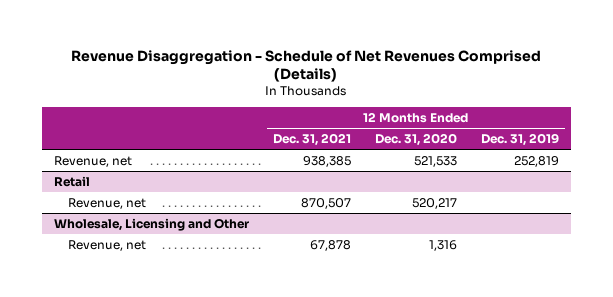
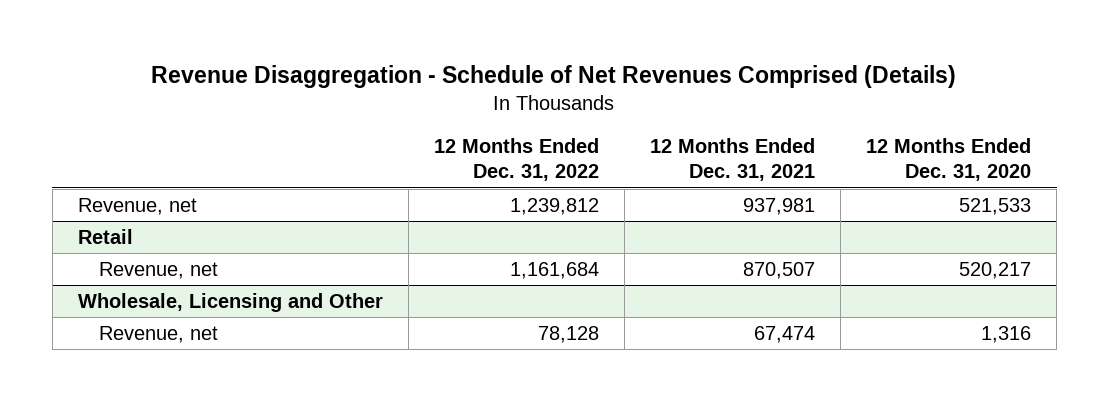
[480,133,559,147] Dec. 31, 2019 -> none
none -> [433,138,599,182] 12 Months Ended Dec. 31, 2022
[302,155,351,167] 938,385 -> [742,198,815,216] 937,981
[309,239,351,251] 67,878 -> [753,326,815,344] 67,474

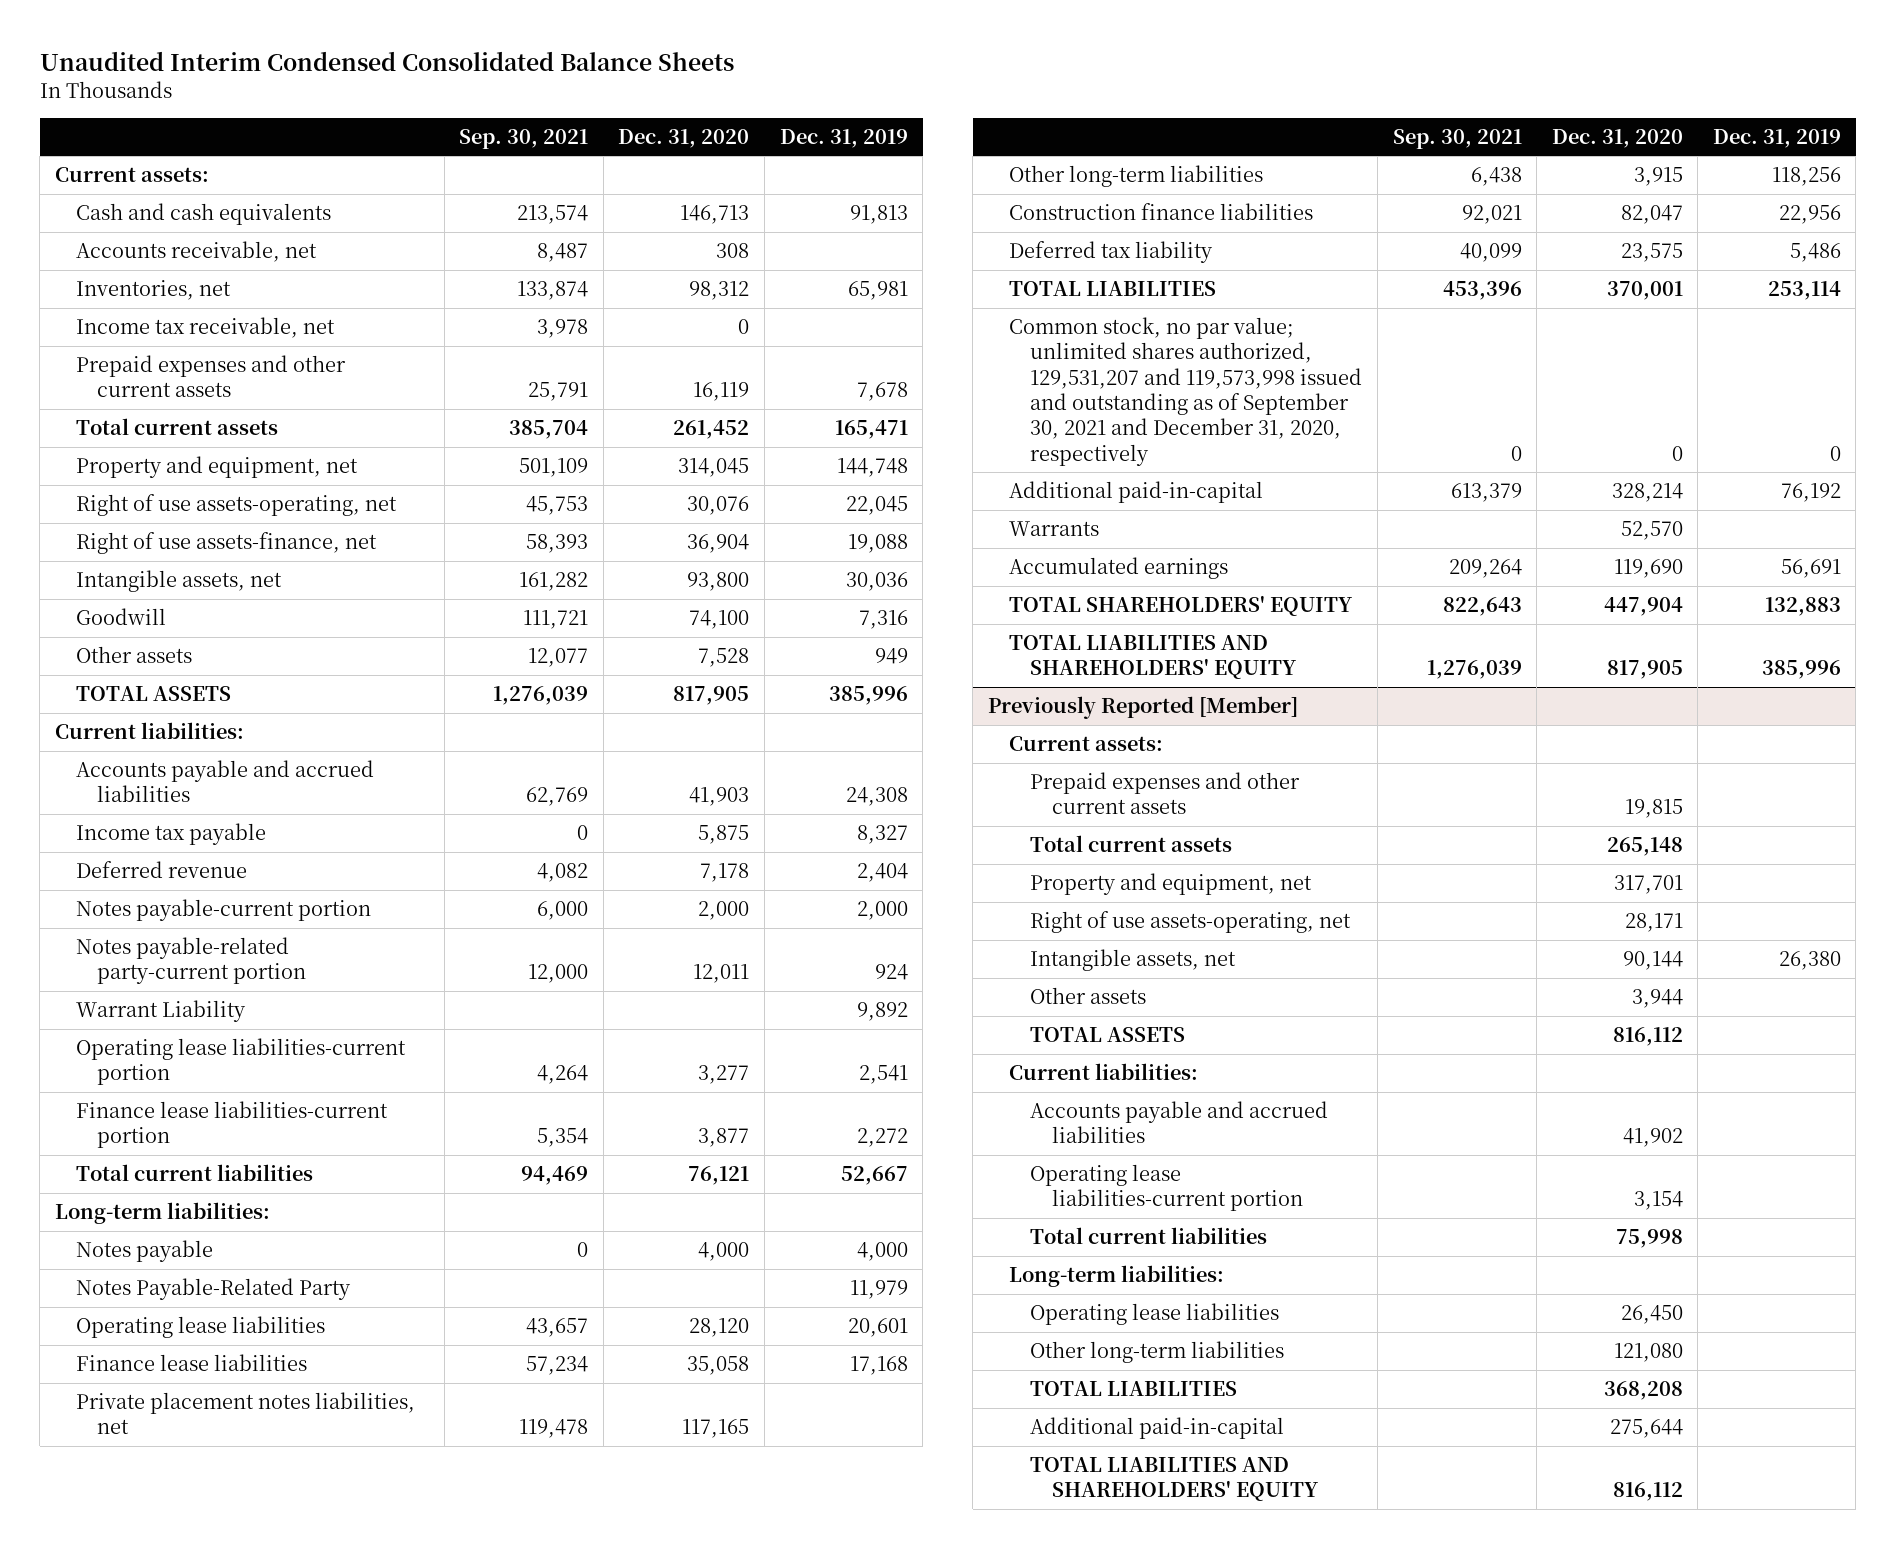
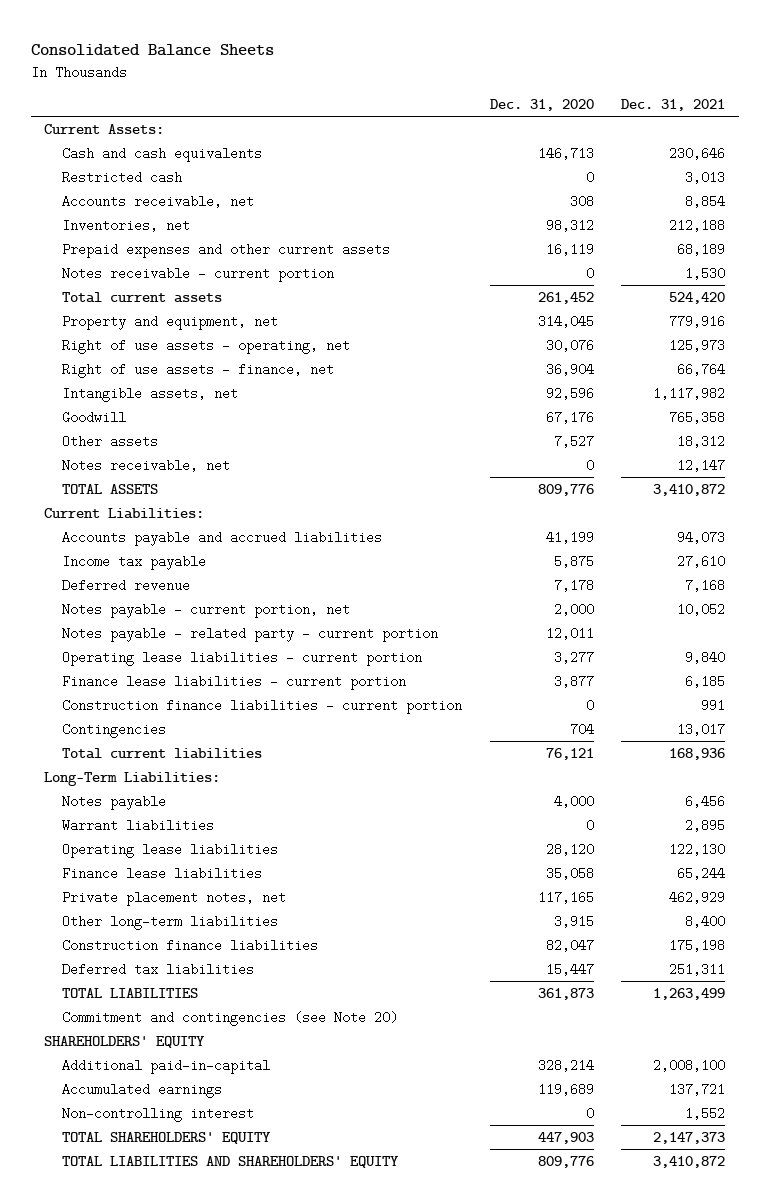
[39,50,734,71] Unaudited Interim Condensed Consolidated Balance Sheets -> [30,44,274,57] Consolidated Balance Sheets
[459,128,589,149] Sep. 30, 2021 -> none
[779,128,908,148] Dec. 31, 2019 -> none
none -> [620,98,725,111] Dec. 31, 2021
[54,167,209,183] Current assets: -> [44,123,165,134] Current Assets:
none -> [62,170,183,184] Restricted cash
[75,317,335,339] Income tax receivable, net -> none
none -> [62,266,335,282] Notes receivable - current portion
[75,494,397,517] Right of use assets-operating, net -> [62,338,351,354] Right of use assets - operating, net
[75,532,377,555] Right of use assets-finance, net -> [62,362,335,378] Right of use assets - finance, net
[687,572,750,592] 93,800 -> [545,386,594,400] 92,596
[689,610,750,630] 74,100 -> [545,410,594,424] 67,176
[698,648,750,668] 7,528 -> [553,434,594,448] 7,527
none -> [62,458,231,472] Notes receivable, net
[673,686,750,706] 817,905 -> [537,483,594,496] 809,776
[54,722,244,740] Current liabilities: -> [44,507,205,519] Current Liabilities:
[689,787,750,807] 41,903 -> [545,530,594,544] 41,199
[75,1000,246,1023] Warrant Liability -> none
[75,899,371,922] Notes payable-current portion -> [62,602,351,618] Notes payable - current portion, net
[75,937,307,985] Notes payable-related party-current portion -> [62,626,439,642] Notes payable - related party - current portion
[75,1038,406,1086] Operating lease liabilities-current portion -> [62,650,423,666] Operating lease liabilities - current portion
[75,1101,388,1149] Finance lease liabilities-current portion -> [62,674,407,690] Finance lease liabilities - current portion
none -> [62,698,463,714] Construction finance liabilities - current portion
none -> [62,722,167,738] Contingencies
[54,1202,270,1225] Long-term liabilities: -> [44,771,221,786] Long-Term Liabilities:
[75,1278,351,1301] Notes Payable-Related Party -> none
none -> [62,818,215,832] Warrant liabilities
[75,1392,415,1435] Private placement notes liabilities, net -> [62,890,287,906] Private placement notes, net
[1009,317,1363,466] Common stock, no par value; unlimited shares authorized, 129,531,207 and 119,573,998 issued and outstanding as of September 30, 2021 and December 31, 2020, respectively -> none
[1009,241,1214,264] Deferred tax liability -> [62,962,255,976] Deferred tax liabilities
[1620,243,1683,263] 23,575 -> [545,962,594,976] 15,447
[1606,281,1683,301] 370,001 -> [537,987,594,1000] 361,873
none -> [62,1010,399,1026] Commitment and contingencies (see Note 20)
none -> [44,1035,206,1048] SHAREHOLDERS' EQUITY
[1009,521,1100,537] Warrants -> none
[987,696,1298,720] Previously Reported [Member] -> none
[1009,736,1164,752] Current assets: -> none
[1030,772,1301,815] Prepaid expenses and other current assets -> none
[1030,835,1233,853] Total current assets -> none
[1030,873,1313,896] Property and equipment, net -> none
[1030,911,1352,934] Right of use assets-operating, net -> none
[1030,949,1237,972] Intangible assets, net -> none
[1030,987,1147,1005] Other assets -> none
[1030,1027,1186,1043] TOTAL ASSETS -> none
[1009,1063,1199,1081] Current liabilities: -> none
[1030,1101,1329,1144] Accounts payable and accrued liabilities -> none
[1030,1164,1303,1212] Operating lease liabilities-current portion -> none
[1030,1227,1268,1245] Total current liabilities -> none
[1009,1265,1225,1288] Long-term liabilities: -> none
[1030,1303,1280,1326] Operating lease liabilities -> none
[1030,1341,1285,1364] Other long-term liabilities -> none
[1030,1381,1238,1397] TOTAL LIABILITIES -> none
[1030,1417,1285,1440] Additional paid-in-capital -> none
[1030,1457,1318,1502] TOTAL LIABILITIES AND SHAREHOLDERS' EQUITY -> none
[1613,559,1683,579] 119,690 -> [537,1082,594,1096] 119,689
none -> [62,1106,255,1122] Non-controlling interest
[1603,597,1683,617] 447,904 -> [537,1131,594,1144] 447,903
[1606,660,1683,680] 817,905 -> [537,1155,594,1168] 809,776

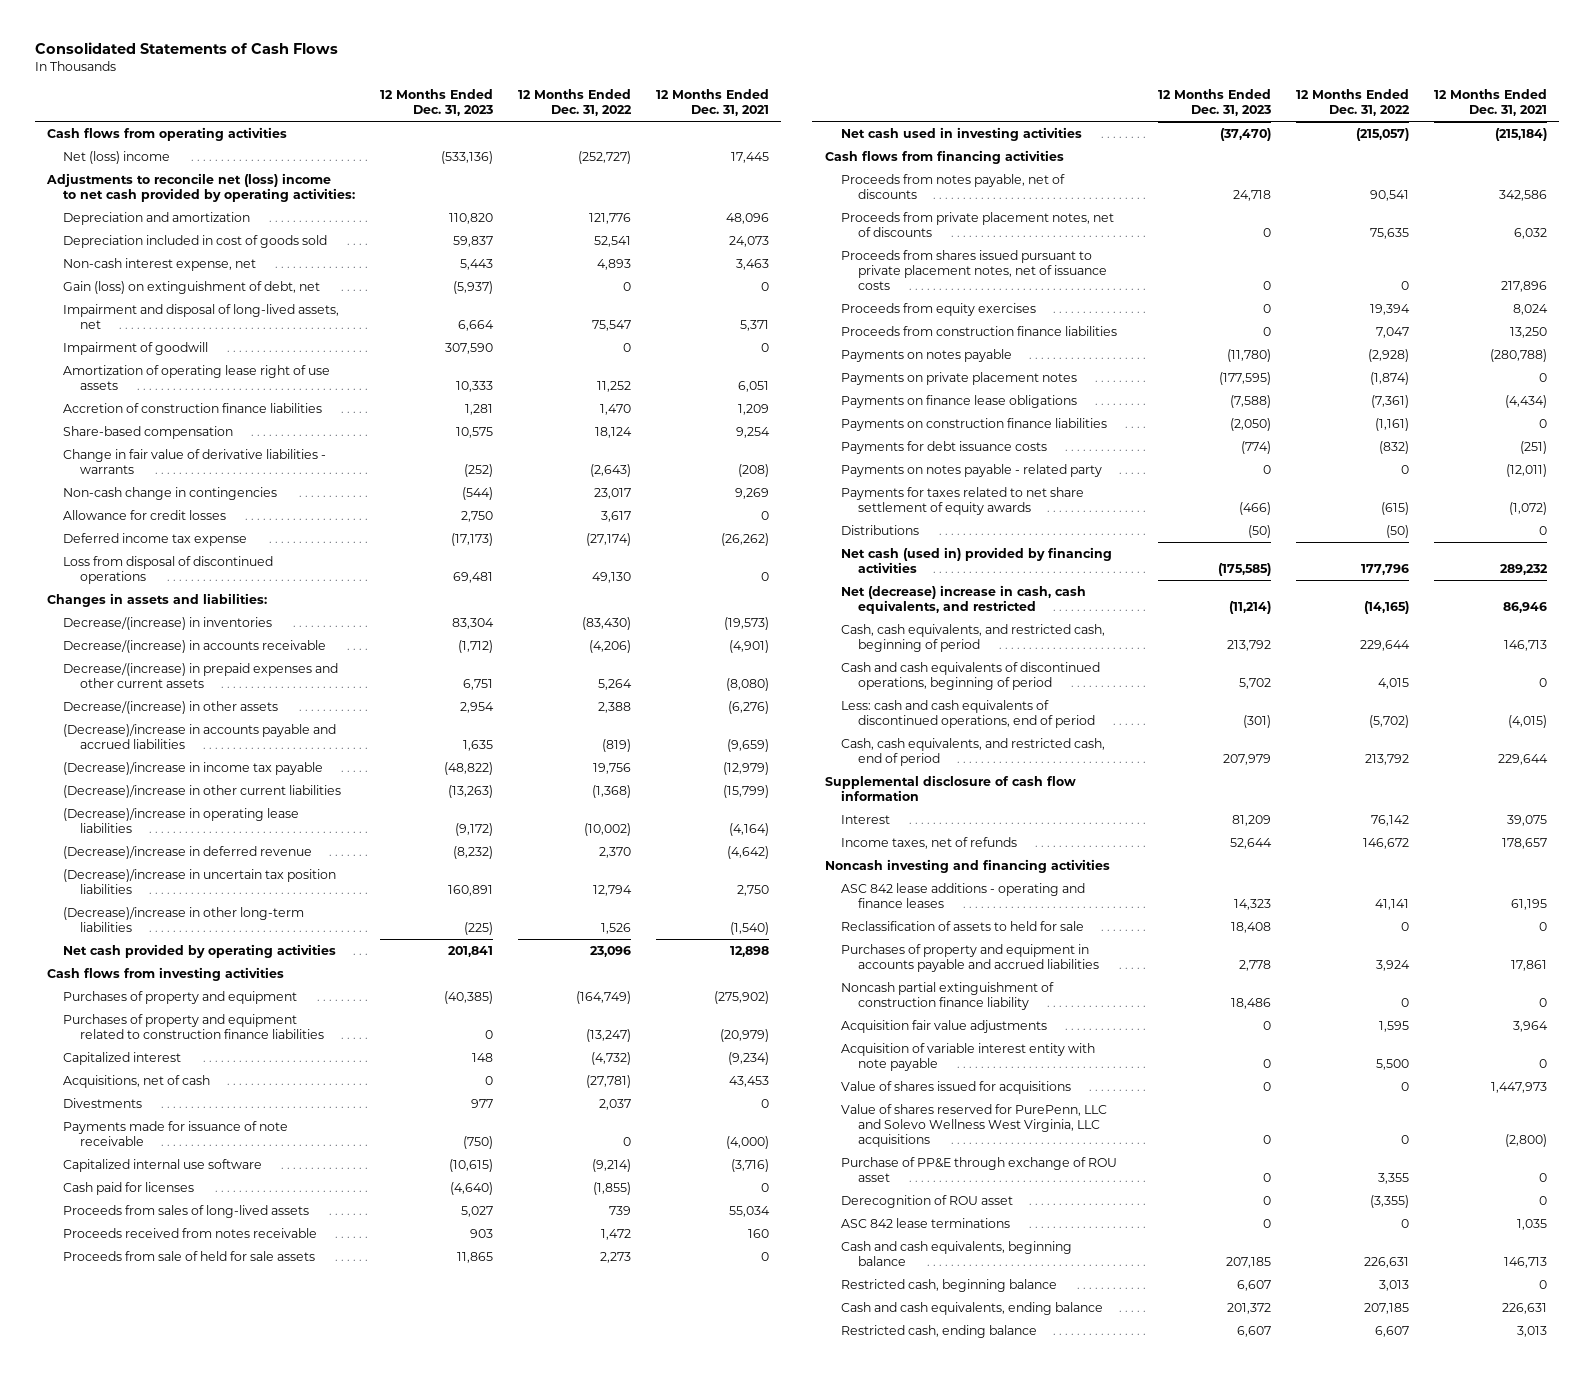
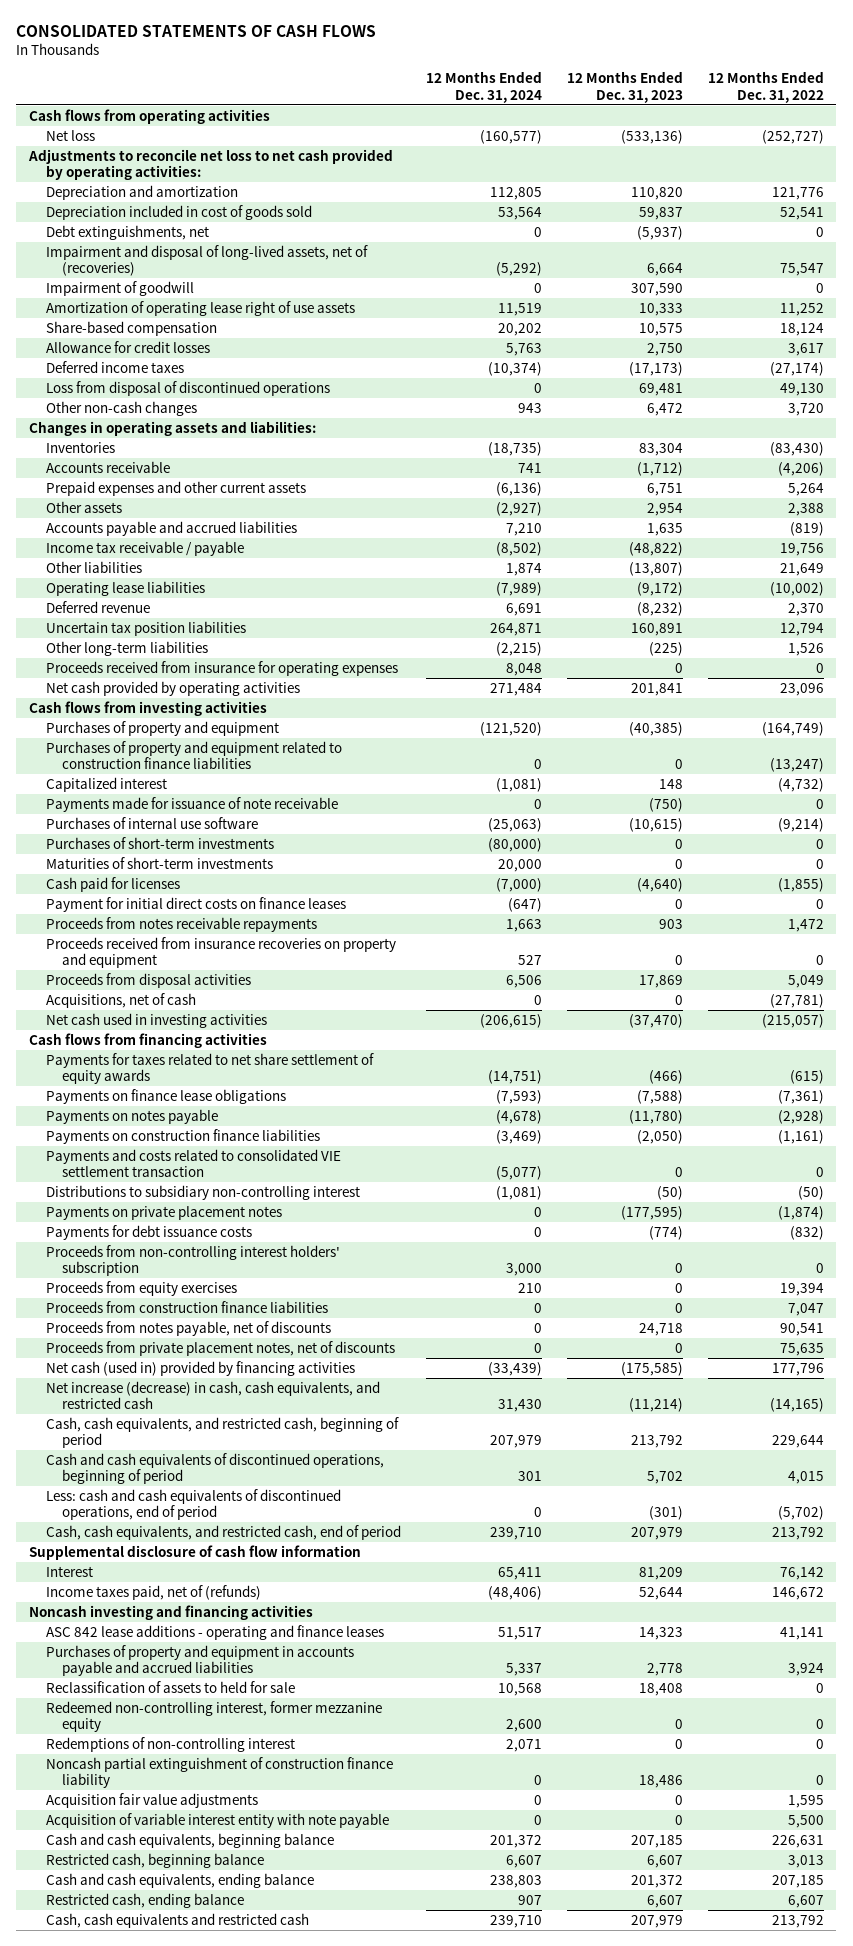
[34,41,338,54] Consolidated Statements of Cash Flows -> [16,25,377,38] CONSOLIDATED STATEMENTS OF CASH FLOWS
[655,89,769,116] 12 Months Ended Dec. 31, 2021 -> none
none -> [425,71,542,103] 12 Months Ended Dec. 31, 2024
[63,151,171,165] Net (loss) income -> [45,129,95,141] Net loss
[45,173,356,202] Adjustments to reconcile net (loss) income to net cash provided by operating activities: -> [28,148,394,181] Adjustments to reconcile net loss to net cash provided by operating activities:
[63,258,257,272] Non-cash interest expense, net -> none
[63,281,321,295] Gain (loss) on extinguishment of debt, net -> [45,224,209,240] Debt extinguishments, net
[63,304,340,329] Impairment and disposal of long-lived assets, net -> [45,244,368,277] Impairment and disposal of long-lived assets, net of (recoveries)
[63,403,323,414] Accretion of construction finance liabilities -> none
[63,449,327,474] Change in fair value of derivative liabilities - warrants -> none
[63,487,278,501] Non-cash change in contingencies -> none
[63,533,248,547] Deferred income tax expense -> [45,360,184,373] Deferred income taxes
none -> [45,400,197,416] Other non-cash changes
[46,593,267,608] Changes in assets and liabilities: -> [29,420,317,436] Changes in operating assets and liabilities:
[63,617,273,631] Decrease/(increase) in inventories -> [45,441,115,453] Inventories
[63,640,327,654] Decrease/(increase) in accounts receivable -> [45,460,170,473] Accounts receivable
[63,663,339,688] Decrease/(increase) in prepaid expenses and other current assets -> [45,480,306,496] Prepaid expenses and other current assets
[63,701,279,715] Decrease/(increase) in other assets -> [45,500,122,513] Other assets
[63,724,337,749] (Decrease)/increase in accounts payable and accrued liabilities -> [45,520,297,536] Accounts payable and accrued liabilities
[63,762,324,776] (Decrease)/increase in income tax payable -> [45,540,244,556] Income tax receivable / payable
[63,785,342,799] (Decrease)/increase in other current liabilities -> [45,560,142,573] Other liabilities
[448,785,494,799] (13,263) -> [628,561,683,576] (13,807)
[592,785,632,799] (1,368) -> [779,562,824,576] 21,649
[63,808,300,833] (Decrease)/increase in operating lease liabilities -> [45,580,205,596] Operating lease liabilities
[63,846,313,860] (Decrease)/increase in deferred revenue -> [45,600,150,613] Deferred revenue
[63,869,337,894] (Decrease)/increase in uncertain tax position liabilities -> [45,620,246,636] Uncertain tax position liabilities
[63,907,305,932] (Decrease)/increase in other long-term liabilities -> [45,640,208,656] Other long-term liabilities
none -> [45,660,398,676] Proceeds received from insurance for operating expenses
[63,1098,143,1109] Divestments -> none
[63,1159,263,1173] Capitalized internal use software -> [45,816,258,829] Purchases of internal use software
none -> [45,836,274,849] Purchases of short-term investments
none -> [45,856,273,869] Maturities of short-term investments
[63,1205,310,1219] Proceeds from sales of long-lived assets -> none
[63,1251,316,1262] Proceeds from sale of held for sale assets -> none
none -> [45,896,346,912] Payment for initial direct costs on finance leases
[63,1228,318,1239] Proceeds received from notes receivable -> [45,916,317,932] Proceeds from notes receivable repayments
none -> [45,936,396,969] Proceeds received from insurance recoveries on property and equipment
none -> [45,972,251,988] Proceeds from disposal activities
[63,1075,211,1089] Acquisitions, net of cash -> [45,992,196,1008] Acquisitions, net of cash
[841,250,1107,290] Proceeds from shares issued pursuant to private placement notes, net of issuance costs -> none
[841,487,1085,515] Payments for taxes related to net share settlement of equity awards -> [45,1052,374,1085] Payments for taxes related to net share settlement of equity awards
[841,349,1013,363] Payments on notes payable -> [45,1108,218,1124] Payments on notes payable
none -> [45,1148,341,1178] Payments and costs related to consolidated VIE settlement transaction
none -> [45,1184,360,1200] Distributions to subsidiary non-controlling interest
[841,372,1078,386] Payments on private placement notes -> [45,1205,282,1220] Payments on private placement notes
[841,464,1103,478] Payments on notes payable - related party -> none
[841,525,920,536] Distributions -> none
none -> [45,1244,340,1277] Proceeds from non-controlling interest holders' subscription
[841,303,1037,317] Proceeds from equity exercises -> [45,1280,237,1296] Proceeds from equity exercises
[841,326,1118,337] Proceeds from construction finance liabilities -> [45,1300,328,1313] Proceeds from construction finance liabilities
[841,174,1066,199] Proceeds from notes payable, net of discounts -> [45,1320,331,1336] Proceeds from notes payable, net of discounts
[841,212,1115,237] Proceeds from private placement notes, net of discounts -> [45,1340,395,1356] Proceeds from private placement notes, net of discounts
[841,585,1087,614] Net (decrease) increase in cash, cash equivalents, and restricted -> [45,1380,380,1410] Net increase (decrease) in cash, cash equivalents, and restricted cash
[841,837,1018,850] Income taxes, net of refunds -> [45,1584,261,1600] Income taxes paid, net of (refunds)
[841,921,1085,932] Reclassification of assets to held for sale -> [45,1680,295,1693] Reclassification of assets to held for sale
none -> [45,1700,382,1733] Redeemed non-controlling interest, former mezzanine equity
none -> [45,1736,295,1752] Redemptions of non-controlling interest
[841,1081,1072,1095] Value of shares issued for acquisitions -> none
[841,1104,1108,1147] Value of shares reserved for PurePenn, LLC and Solevo Wellness West Virginia, LLC acquisitions -> none
[841,1157,1118,1182] Purchase of PP&E through exchange of ROU asset -> none
[841,1195,1014,1209] Derecognition of ROU asset -> none
[841,1218,1011,1229] ASC 842 lease terminations -> none
none -> [45,1912,309,1928] Cash, cash equivalents and restricted cash

